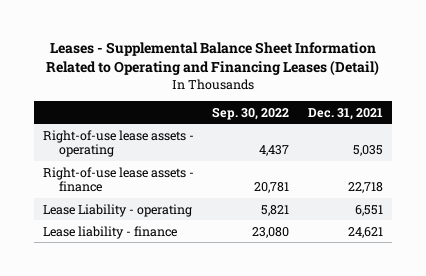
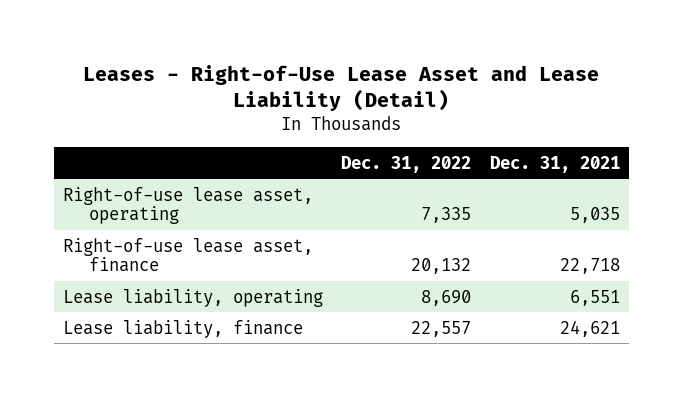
[45,41,379,77] Leases - Supplemental Balance Sheet Information Related to Operating and Financing Leases (Detail) -> [83,64,600,112] Leases - Right-of-Use Lease Asset and Lease Liability (Detail)
[212,106,290,120] Sep. 30, 2022 -> none
none -> [341,155,472,173] Dec. 31, 2022
[42,129,194,158] Right-of-use lease assets - operating -> [63,186,314,225] Right-of-use lease asset, operating
[42,166,194,193] Right-of-use lease assets - finance -> [63,237,314,273] Right-of-use lease asset, finance
[42,203,192,217] Lease Liability - operating -> [63,288,324,307] Lease liability, operating
[42,225,177,239] Lease liability - finance -> [63,319,304,338] Lease liability, finance

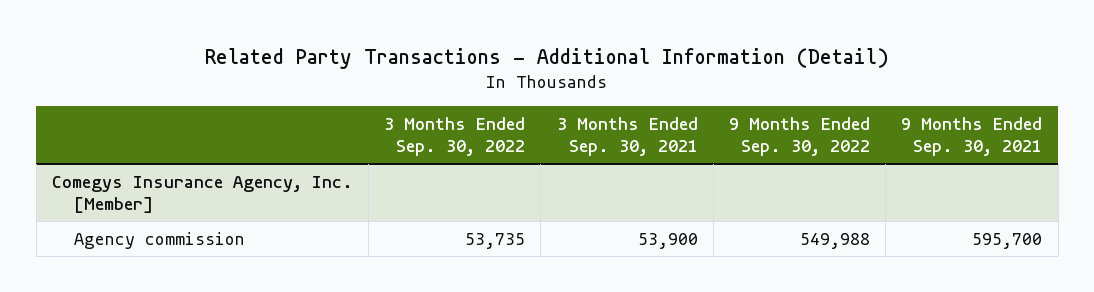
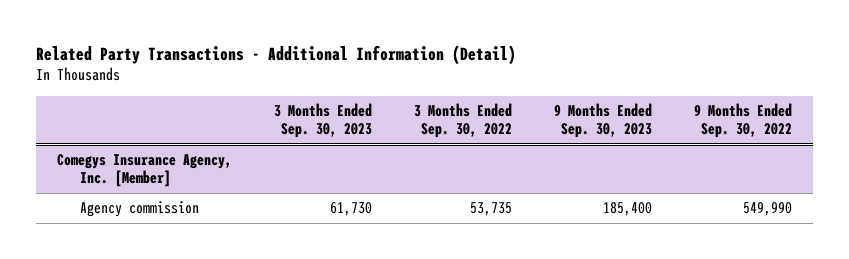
[556,116,698,156] 3 Months Ended Sep. 30, 2021 -> none
[901,116,1043,156] 9 Months Ended Sep. 30, 2021 -> none
none -> [273,103,372,139] 3 Months Ended Sep. 30, 2023
none -> [553,103,652,139] 9 Months Ended Sep. 30, 2023
[799,232,870,249] 549,988 -> [742,202,792,217] 549,990

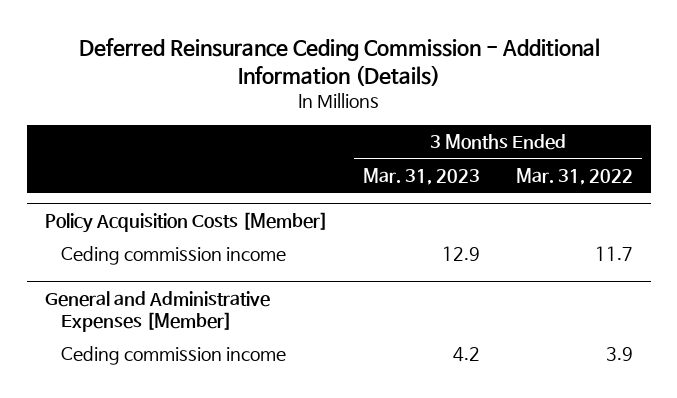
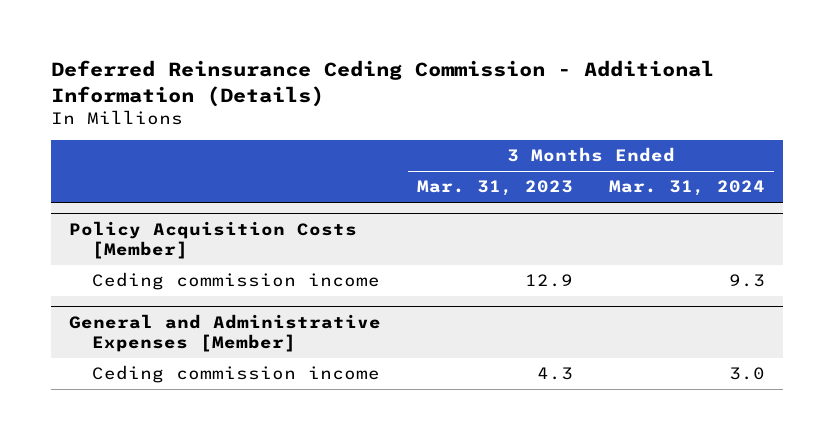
[515,167,633,185] Mar. 31, 2022 -> none
none -> [609,180,766,197] Mar. 31, 2024
[453,347,481,363] 4.2 -> [537,367,574,381] 4.3

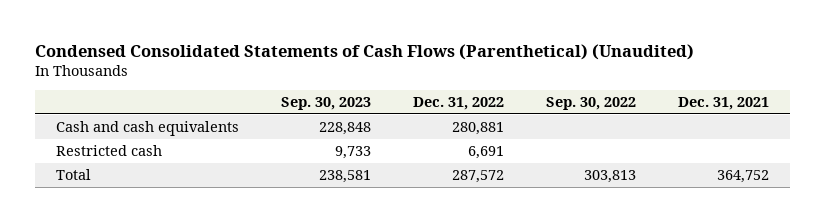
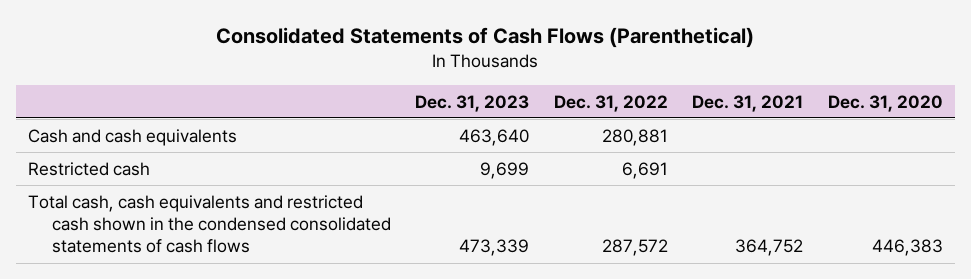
[34,43,694,60] Condensed Consolidated Statements of Cash Flows (Parenthetical) (Unaudited) -> [216,27,755,49] Consolidated Statements of Cash Flows (Parenthetical)
[280,97,371,111] Sep. 30, 2023 -> none
[545,97,636,111] Sep. 30, 2022 -> none
none -> [415,94,530,112] Dec. 31, 2023
none -> [827,94,943,112] Dec. 31, 2020
[55,168,91,180] Total -> [28,194,392,254] Total cash, cash equivalents and restricted cash shown in the condensed consolidated statements of cash flows

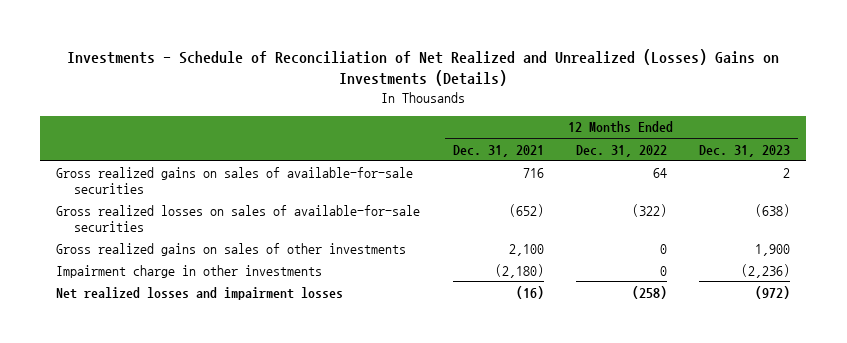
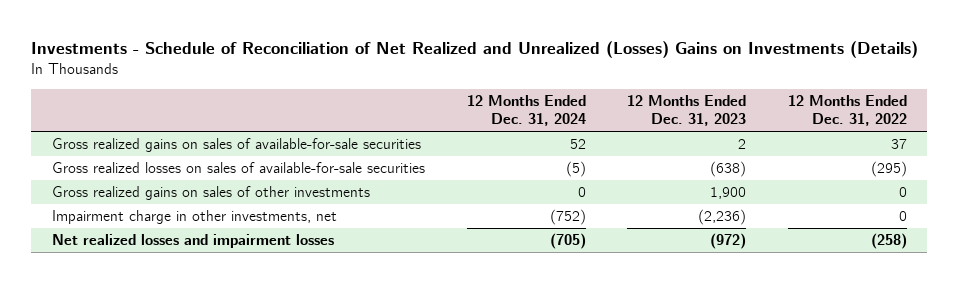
[452,144,544,157] Dec. 31, 2021 -> none
none -> [466,94,586,127] 12 Months Ended Dec. 31, 2024
[652,167,667,178] 64 -> [890,138,907,149] 37
[631,203,667,217] (322) -> [870,160,907,177] (295)
[56,264,323,278] Impairment charge in other investments -> [52,209,338,224] Impairment charge in other investments, net

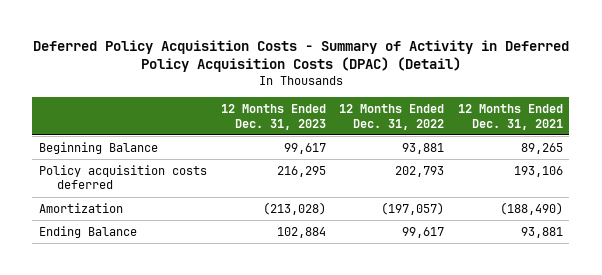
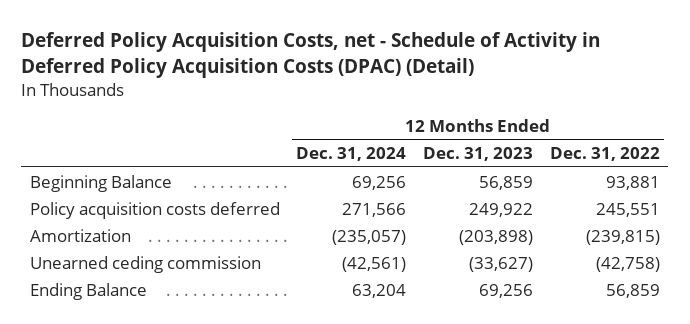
[32,39,569,73] Deferred Policy Acquisition Costs - Summary of Activity in Deferred Policy Acquisition Costs (DPAC) (Detail) -> [21,32,601,79] Deferred Policy Acquisition Costs, net - Schedule of Activity in Deferred Policy Acquisition Costs (DPAC) (Detail)
[457,104,563,130] 12 Months Ended Dec. 31, 2021 -> none
none -> [296,147,407,162] Dec. 31, 2024
[283,142,326,154] 99,617 -> [479,175,534,190] 56,859
[276,165,326,177] 216,295 -> [469,202,534,217] 249,922
[395,165,445,177] 202,793 -> [596,202,661,217] 245,551
[262,201,326,215] (213,028) -> [459,229,534,245] (203,898)
[381,201,445,215] (197,057) -> [586,229,661,245] (239,815)
none -> [29,255,261,273] Unearned ceding commission
[276,226,326,238] 102,884 -> [479,283,534,298] 69,256
[402,226,445,238] 99,617 -> [606,283,661,298] 56,859

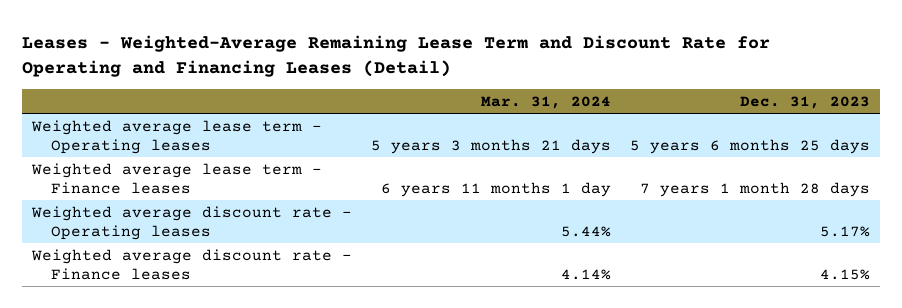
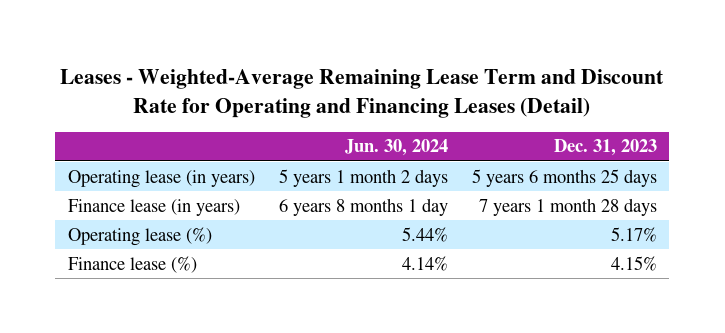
[481,95,612,109] Mar. 31, 2024 -> none
none -> [344,139,448,157] Jun. 30, 2024
[31,119,323,154] Weighted average lease term - Operating leases -> [67,169,255,188] Operating lease (in years)
[31,162,323,194] Weighted average lease term - Finance leases -> [67,198,240,216] Finance lease (in years)
[31,205,353,240] Weighted average discount rate - Operating leases -> [67,226,212,246] Operating lease (%)
[31,248,353,280] Weighted average discount rate - Finance leases -> [67,255,197,273] Finance lease (%)

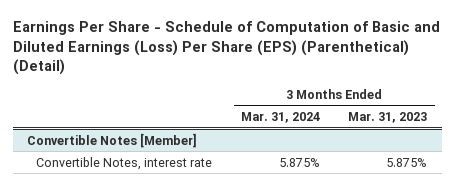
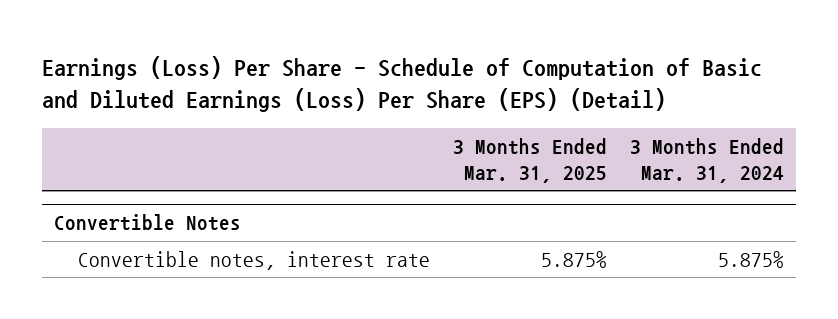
[12,21,440,76] Earnings Per Share - Schedule of Computation of Basic and Diluted Earnings (Loss) Per Share (EPS) (Parenthetical) (Detail) -> [42,55,763,112] Earnings (Loss) Per Share - Schedule of Computation of Basic and Diluted Earnings (Loss) Per Share (EPS) (Detail)
[348,112,428,124] Mar. 31, 2023 -> none
none -> [453,137,608,183] 3 Months Ended Mar. 31, 2025
[26,132,197,148] Convertible Notes [Member] -> [53,214,241,232] Convertible Notes
[36,156,213,170] Convertible Notes, interest rate -> [77,250,430,270] Convertible notes, interest rate

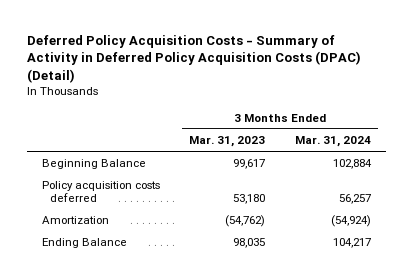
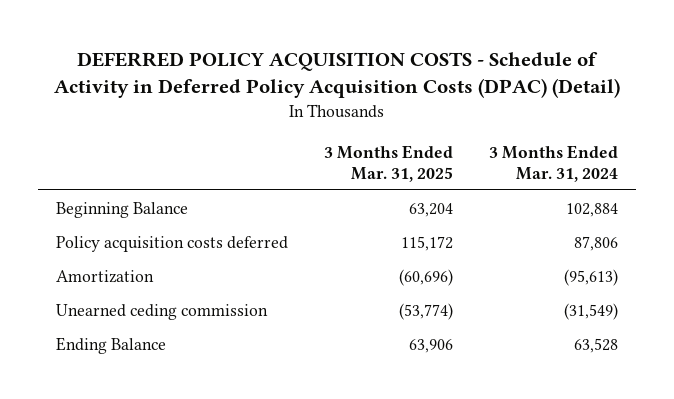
[27,34,362,84] Deferred Policy Acquisition Costs - Summary of Activity in Deferred Policy Acquisition Costs (DPAC) (Detail) -> [53,51,620,99] DEFERRED POLICY ACQUISITION COSTS - Schedule of Activity in Deferred Policy Acquisition Costs (DPAC) (Detail)
[189,136,266,148] Mar. 31, 2023 -> none
none -> [323,144,453,182] 3 Months Ended Mar. 31, 2025
[338,194,371,205] 56,257 -> [573,235,618,251] 87,806
[330,215,371,228] (54,924) -> [563,268,618,286] (95,613)
none -> [56,303,269,320] Unearned ceding commission
[332,238,371,249] 104,217 -> [573,337,618,353] 63,528

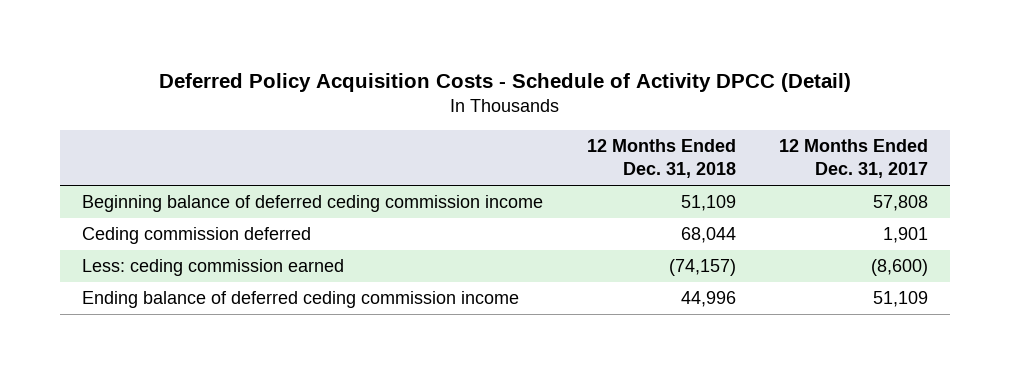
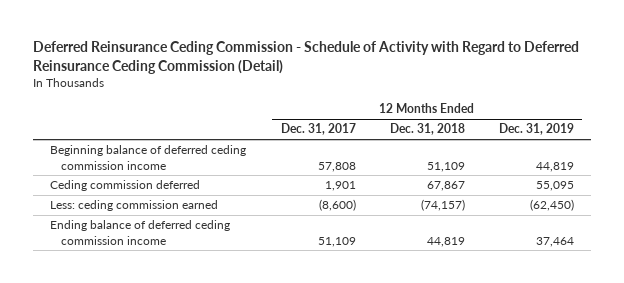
[159,73,852,93] Deferred Policy Acquisition Costs - Schedule of Activity DPCC (Detail) -> [33,40,580,74] Deferred Reinsurance Ceding Commission - Schedule of Activity with Regard to Deferred Reinsurance Ceding Commission (Detail)
none -> [498,123,574,136] Dec. 31, 2019
[680,227,736,244] 68,044 -> [426,181,465,192] 67,867
[680,291,736,308] 44,996 -> [426,236,465,247] 44,819

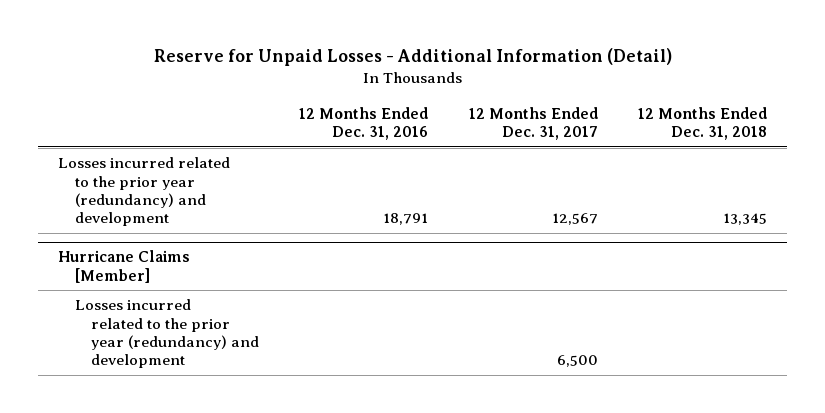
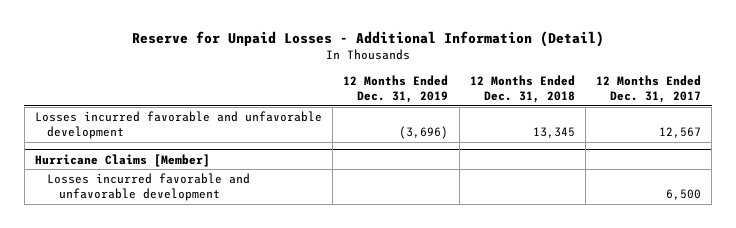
[299,106,429,141] 12 Months Ended Dec. 31, 2016 -> none
none -> [343,75,449,104] 12 Months Ended Dec. 31, 2019
[58,157,231,227] Losses incurred related to the prior year (redundancy) and development -> [35,111,323,140] Losses incurred favorable and unfavorable development
[74,299,260,369] Losses incurred related to the prior year (redundancy) and development -> [46,173,250,202] Losses incurred favorable and unfavorable development

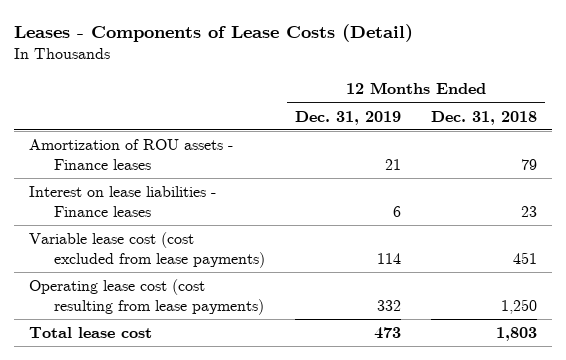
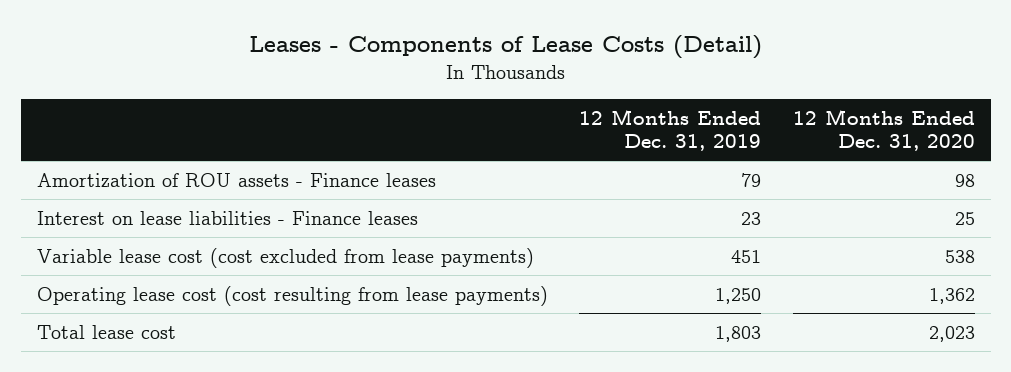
[431,110,538,125] Dec. 31, 2018 -> none
none -> [792,108,975,152] 12 Months Ended Dec. 31, 2020
[384,159,401,171] 21 -> [741,172,762,187] 79
[392,206,401,218] 6 -> [741,211,762,225] 23
[376,253,401,265] 114 -> [731,249,762,263] 451
[376,300,401,312] 332 -> [715,287,762,304] 1,250
[373,327,401,340] 473 -> [715,325,762,342] 1,803

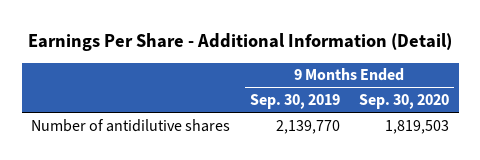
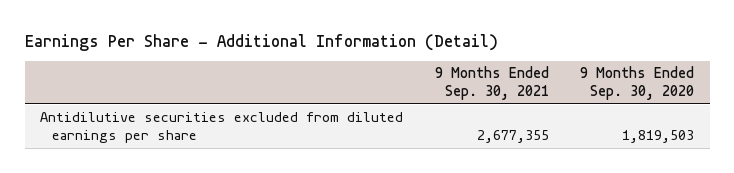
[249,94,340,110] Sep. 30, 2019 -> none
none -> [434,66,549,101] 9 Months Ended Sep. 30, 2021
[31,118,231,132] Number of antidilutive shares -> [40,112,404,144] Antidilutive securities excluded from diluted earnings per share

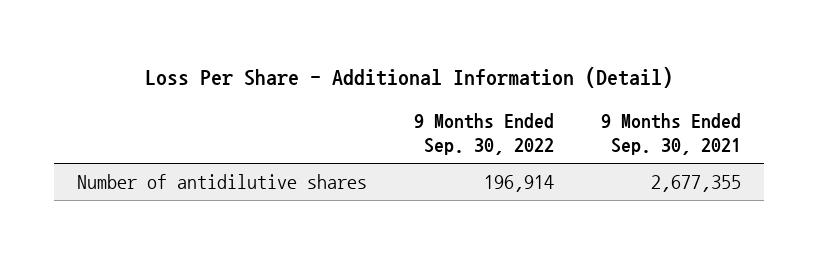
[24,33,498,51] Earnings Per Share - Additional Information (Detail) -> [144,66,673,88] Loss Per Share - Additional Information (Detail)
[580,66,695,101] 9 Months Ended Sep. 30, 2020 -> none
none -> [413,113,554,156] 9 Months Ended Sep. 30, 2022
[40,112,404,144] Antidilutive securities excluded from diluted earnings per share -> [77,174,368,190] Number of antidilutive shares

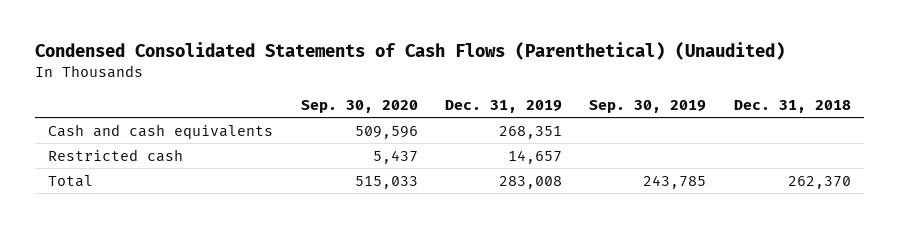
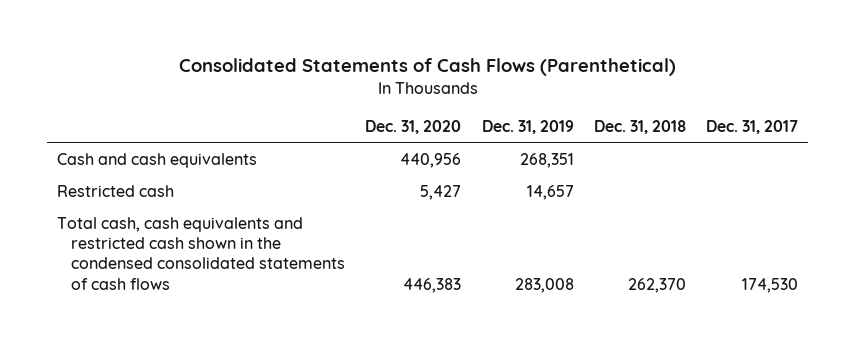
[34,42,785,61] Condensed Consolidated Statements of Cash Flows (Parenthetical) (Unaudited) -> [178,58,676,77] Consolidated Statements of Cash Flows (Parenthetical)
[300,99,418,113] Sep. 30, 2020 -> none
[589,99,707,113] Sep. 30, 2019 -> none
none -> [365,119,462,134] Dec. 31, 2020
none -> [705,119,798,134] Dec. 31, 2017
[48,174,94,187] Total -> [57,216,346,290] Total cash, cash equivalents and restricted cash shown in the condensed consolidated statements of cash flows

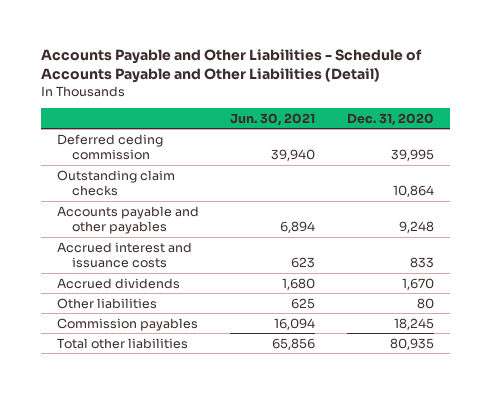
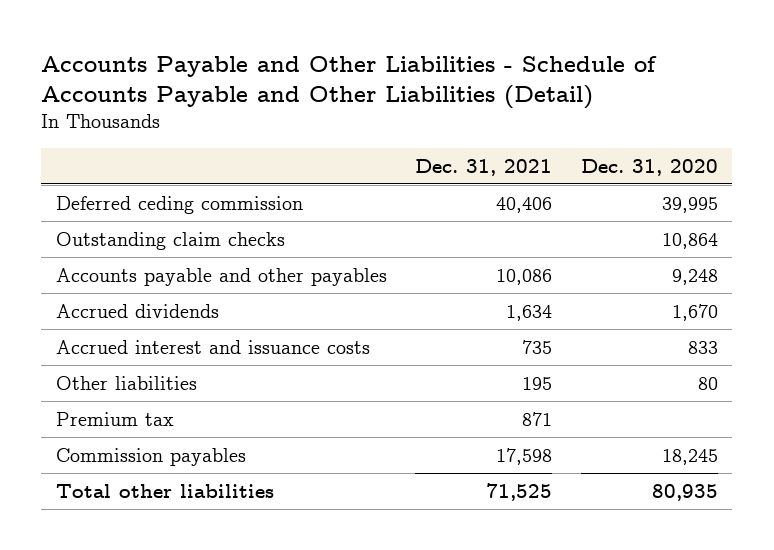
[230,112,316,126] Jun. 30, 2021 -> none
none -> [415,158,553,176] Dec. 31, 2021
[56,241,192,269] Accrued interest and issuance costs -> [55,339,370,354] Accrued interest and issuance costs
none -> [55,411,174,426] Premium tax

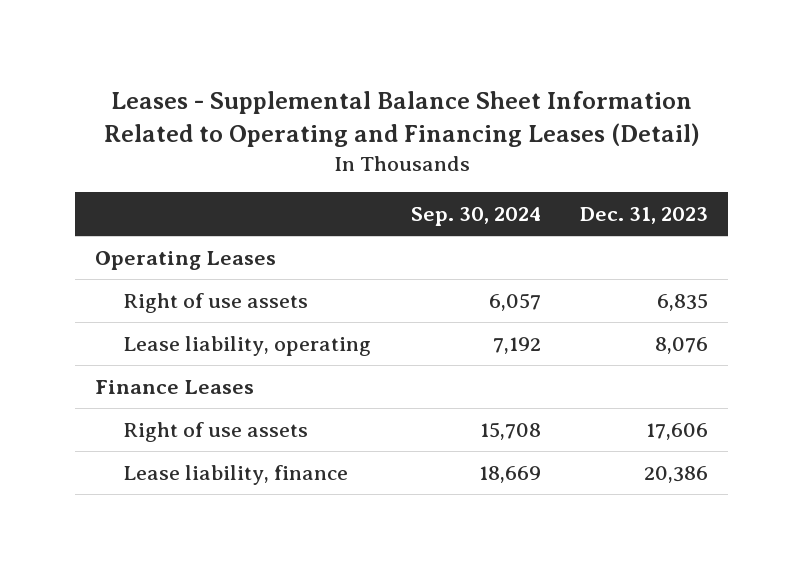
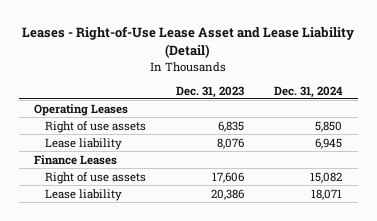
[103,90,700,147] Leases - Supplemental Balance Sheet Information Related to Operating and Financing Leases (Detail) -> [22,26,356,58] Leases - Right-of-Use Lease Asset and Lease Liability (Detail)
[410,207,541,227] Sep. 30, 2024 -> none
none -> [274,85,344,98] Dec. 31, 2024
[123,335,372,356] Lease liability, operating -> [45,137,123,150] Lease liability
[123,464,349,485] Lease liability, finance -> [45,188,123,201] Lease liability

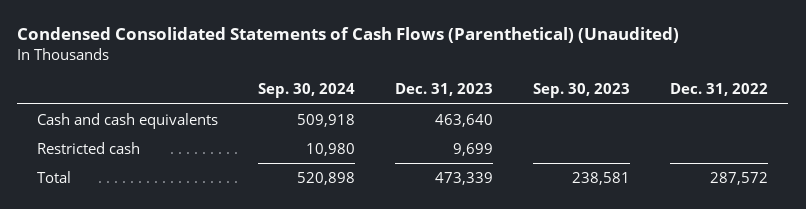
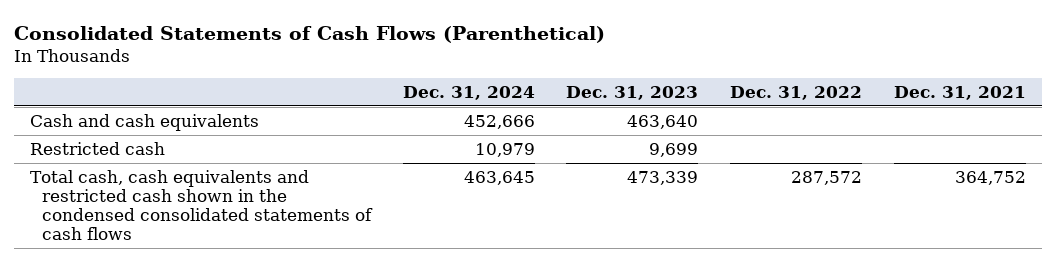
[17,26,680,43] Condensed Consolidated Statements of Cash Flows (Parenthetical) (Unaudited) -> [14,25,606,43] Consolidated Statements of Cash Flows (Parenthetical)
[258,83,356,99] Sep. 30, 2024 -> none
[533,83,631,99] Sep. 30, 2023 -> none
none -> [402,85,535,100] Dec. 31, 2024
none -> [893,85,1026,100] Dec. 31, 2021
[37,170,72,183] Total -> [30,169,374,241] Total cash, cash equivalents and restricted cash shown in the condensed consolidated statements of cash flows

